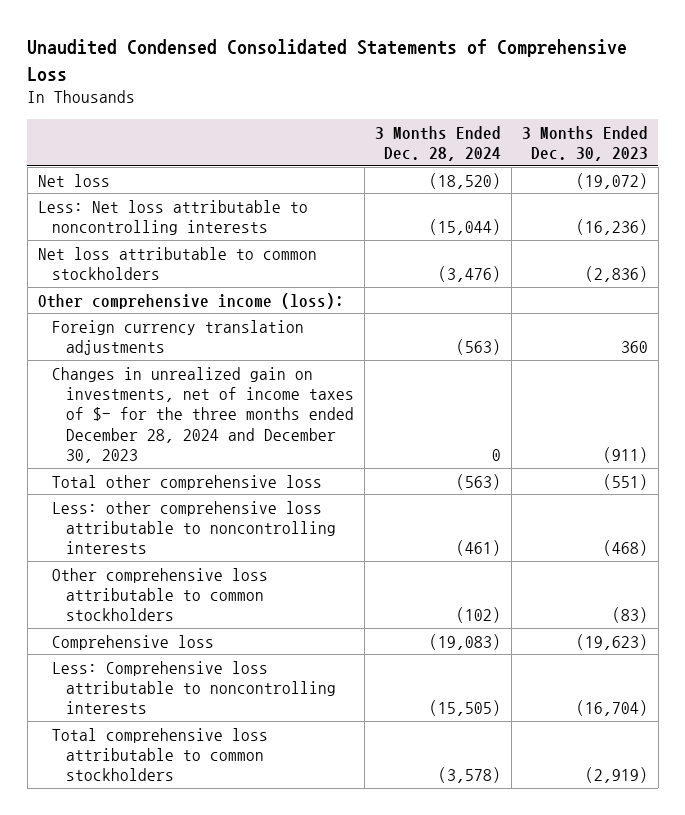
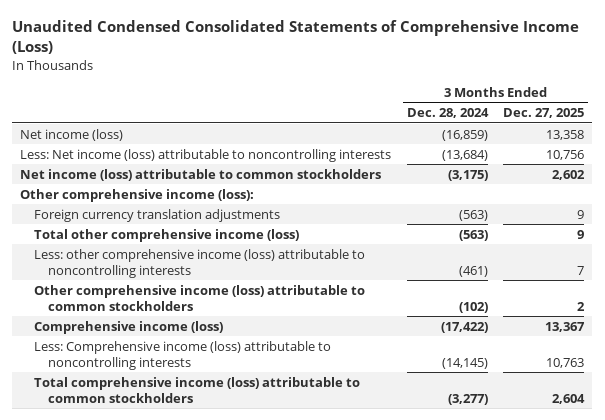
[27,39,628,81] Unaudited Condensed Consolidated Statements of Comprehensive Loss -> [12,20,580,55] Unaudited Condensed Consolidated Statements of Comprehensive Income (Loss)
[521,125,648,162] 3 Months Ended Dec. 30, 2023 -> none
none -> [503,108,585,119] Dec. 27, 2025
[37,173,110,187] Net loss -> [20,128,124,141] Net income (loss)
[428,172,501,189] (18,520) -> [441,129,488,141] (16,859)
[37,199,308,235] Less: Net loss attributable to noncontrolling interests -> [20,148,392,162] Less: Net income (loss) attributable to noncontrolling interests
[428,218,501,235] (15,044) -> [441,149,488,161] (13,684)
[37,246,317,280] Net loss attributable to common stockholders -> [20,168,382,181] Net income (loss) attributable to common stockholders
[437,265,501,282] (3,476) -> [447,169,488,181] (3,175)
[51,366,355,464] Changes in unrealized gain on investments, net of income taxes of $- for the three months ended December 28, 2024 and December 30, 2023 -> none
[51,474,322,490] Total other comprehensive loss -> [33,228,299,242] Total other comprehensive income (loss)
[51,500,337,555] Less: other comprehensive loss attributable to noncontrolling interests -> [33,248,365,278] Less: other comprehensive income (loss) attributable to noncontrolling interests
[51,567,268,622] Other comprehensive loss attributable to common stockholders -> [33,284,365,311] Other comprehensive income (loss) attributable to common stockholders
[51,634,214,650] Comprehensive loss -> [33,320,223,334] Comprehensive income (loss)
[428,633,501,650] (19,083) -> [440,321,488,333] (17,422)
[51,660,337,715] Less: Comprehensive loss attributable to noncontrolling interests -> [33,340,331,370] Less: Comprehensive income (loss) attributable to noncontrolling interests
[428,700,501,717] (15,505) -> [441,357,488,369] (14,145)
[51,727,268,782] Total comprehensive loss attributable to common stockholders -> [33,376,360,403] Total comprehensive income (loss) attributable to common stockholders
[437,767,501,784] (3,578) -> [447,393,488,405] (3,277)

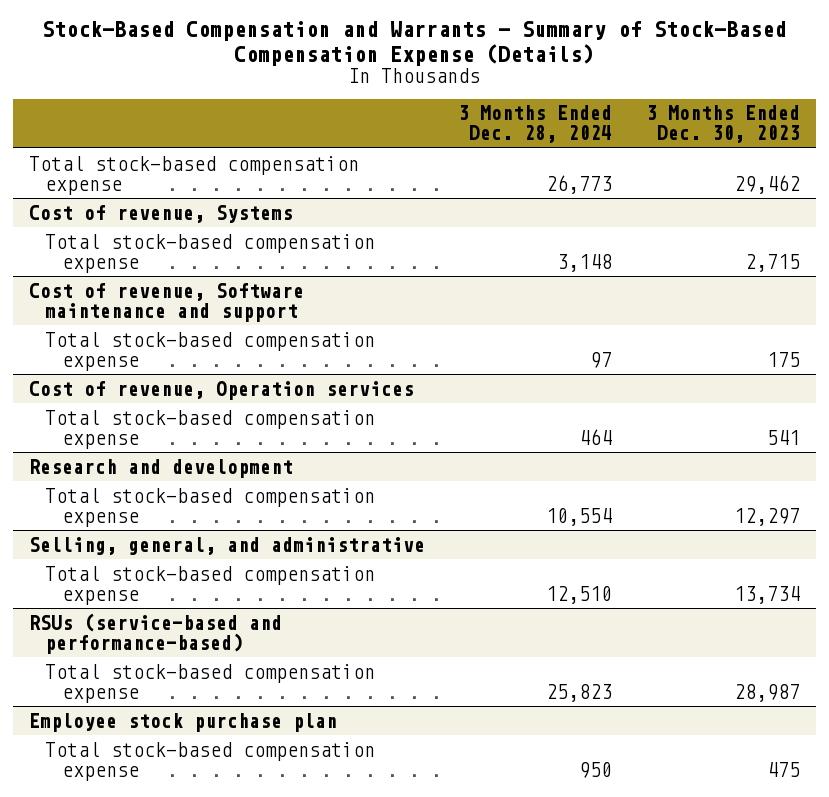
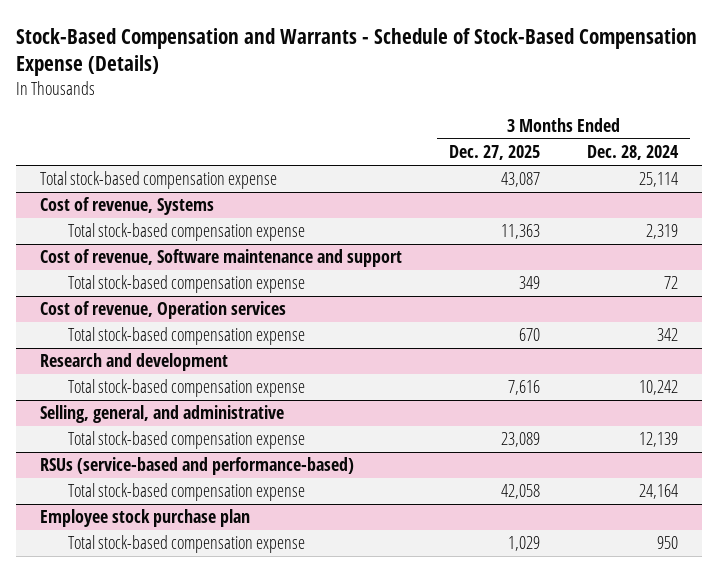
[42,21,787,66] Stock-Based Compensation and Warrants - Summary of Stock-Based Compensation Expense (Details) -> [16,27,698,76] Stock-Based Compensation and Warrants - Schedule of Stock-Based Compensation Expense (Details)
[645,105,800,144] 3 Months Ended Dec. 30, 2023 -> none
none -> [448,145,540,161] Dec. 27, 2025
[546,174,613,194] 26,773 -> [639,172,679,188] 25,114
[557,253,613,272] 3,148 -> [646,224,679,240] 2,319
[590,351,613,368] 97 -> [664,276,679,290] 72
[579,428,613,445] 464 -> [657,328,679,342] 342
[546,507,613,526] 10,554 -> [639,380,679,396] 10,242
[546,585,613,604] 12,510 -> [639,432,679,448] 12,139
[546,683,613,702] 25,823 -> [639,484,679,500] 24,164

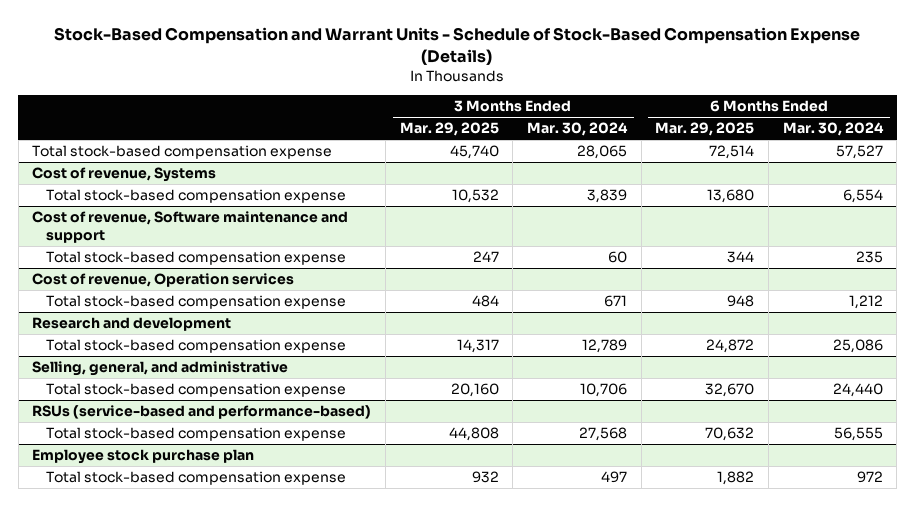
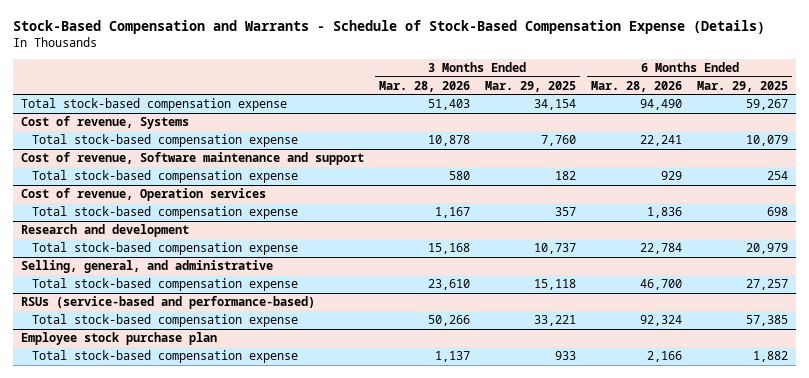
[54,27,861,66] Stock-Based Compensation and Warrant Units - Schedule of Stock-Based Compensation Expense (Details) -> [12,20,765,35] Stock-Based Compensation and Warrants - Schedule of Stock-Based Compensation Expense (Details)
[526,122,628,137] Mar. 30, 2024 -> none
[782,122,884,137] Mar. 30, 2024 -> none
none -> [378,80,470,92] Mar. 28, 2026
none -> [590,80,682,92] Mar. 28, 2026
[449,145,499,160] 45,740 -> [533,99,576,111] 34,154
[709,145,755,160] 72,514 -> [746,99,789,111] 59,267
[451,189,499,204] 10,532 -> [540,135,576,147] 7,760
[707,189,755,204] 13,680 -> [746,135,789,147] 10,079
[472,251,499,263] 247 -> [554,171,576,181] 182
[727,251,755,264] 344 -> [767,171,789,181] 254
[471,295,499,308] 484 -> [554,207,576,217] 357
[727,295,755,308] 948 -> [767,207,789,217] 698
[456,339,499,354] 14,317 -> [533,243,576,255] 10,737
[706,339,755,354] 24,872 -> [746,243,789,255] 20,979
[450,383,499,398] 20,160 -> [533,279,576,291] 15,118
[705,383,755,398] 32,670 -> [746,279,789,291] 27,257
[448,427,499,442] 44,808 -> [533,315,576,327] 33,221
[705,427,755,442] 70,632 -> [746,315,789,327] 57,385
[471,471,499,484] 932 -> [554,351,576,361] 933

